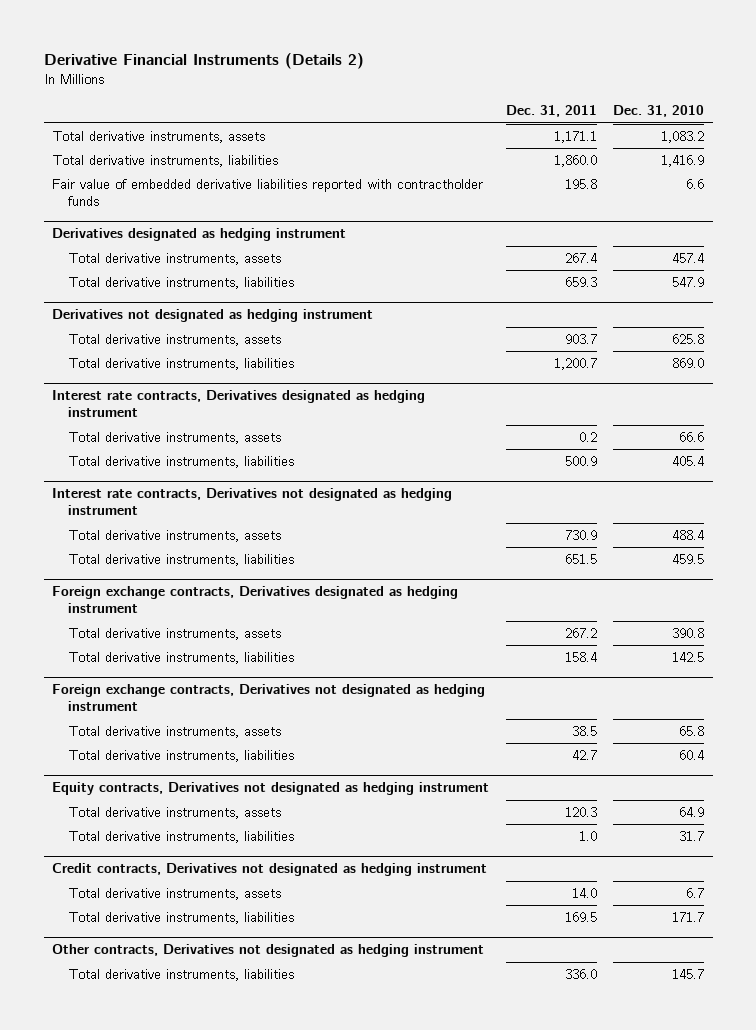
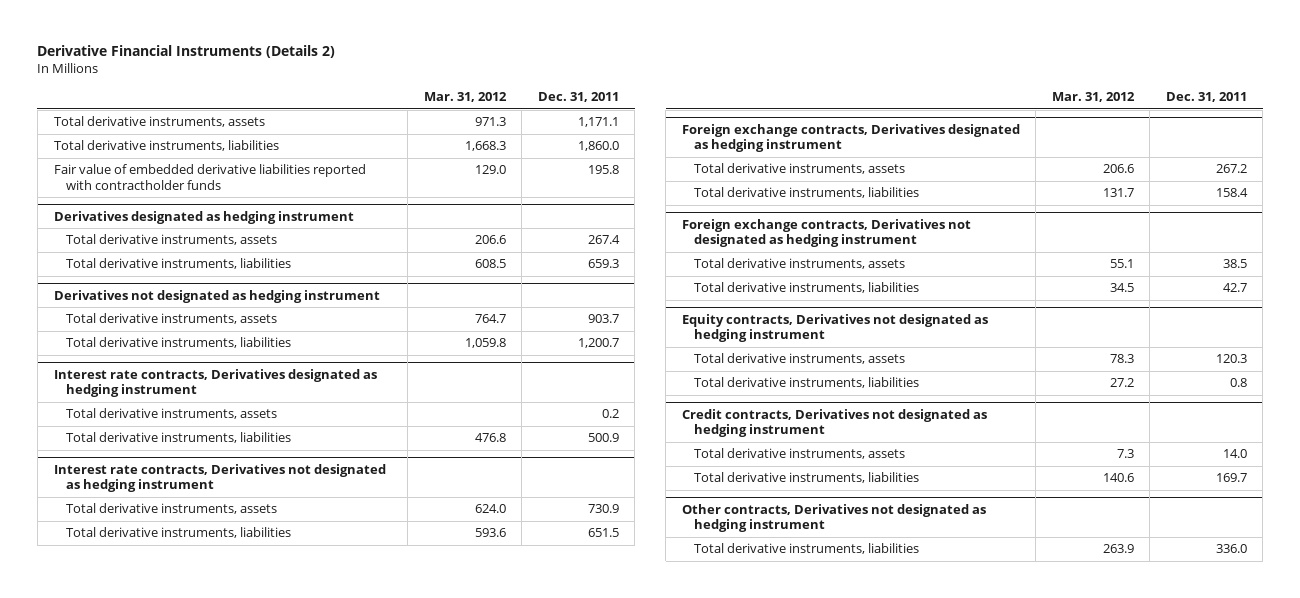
[613,105,705,118] Dec. 31, 2010 -> none
none -> [423,92,507,103] Mar. 31, 2012
[578,831,597,842] 1.0 -> [1229,378,1247,388] 0.8
[564,912,597,923] 169.5 -> [1215,473,1247,483] 169.7

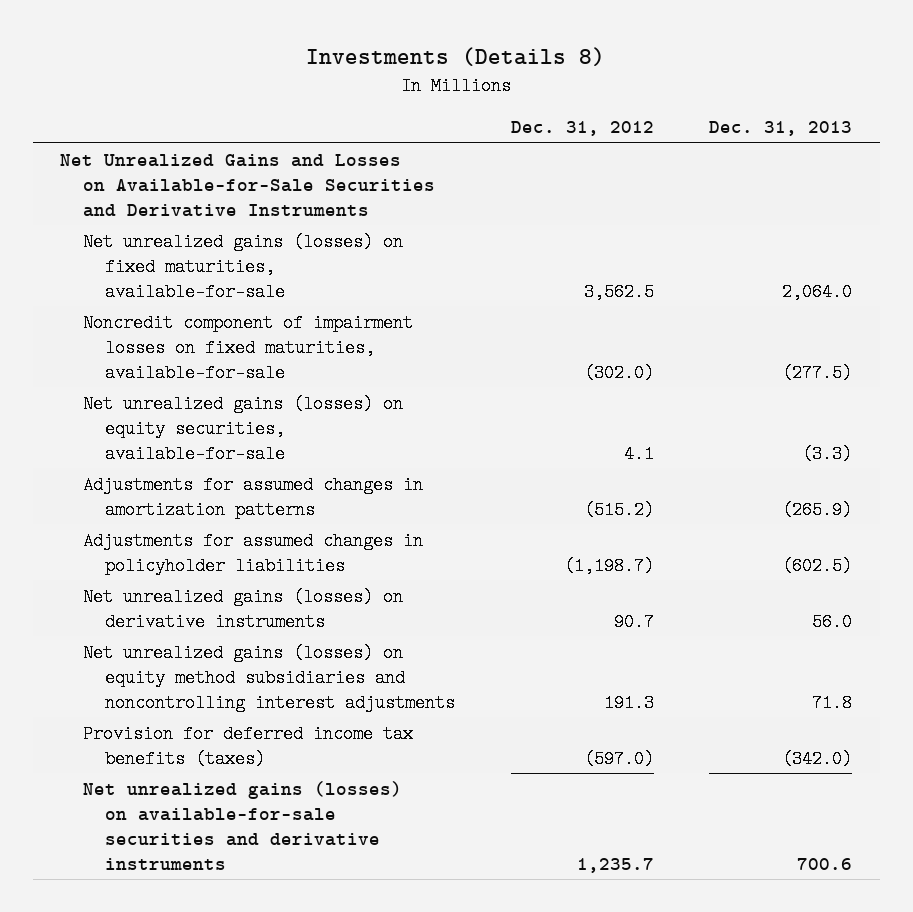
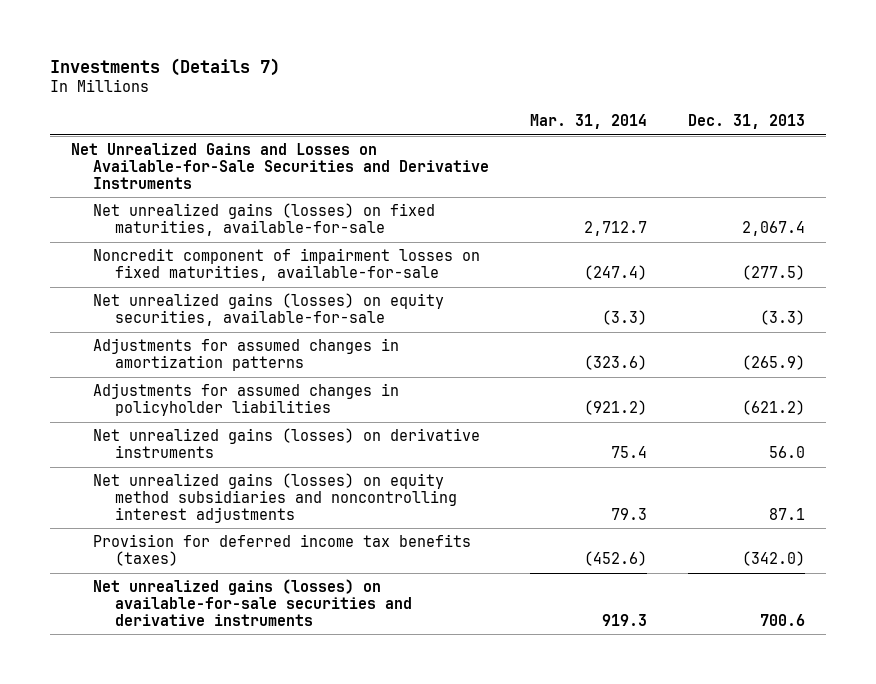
[306,47,606,67] Investments (Details 8) -> [50,57,281,76] Investments (Details 7)
[510,121,654,137] Dec. 31, 2012 -> none
none -> [530,114,648,130] Mar. 31, 2014
[782,282,853,301] 2,064.0 -> [742,220,806,236] 2,067.4
[782,556,853,575] (602.5) -> [742,399,806,415] (621.2)
[812,693,853,712] 71.8 -> [769,507,806,520] 87.1

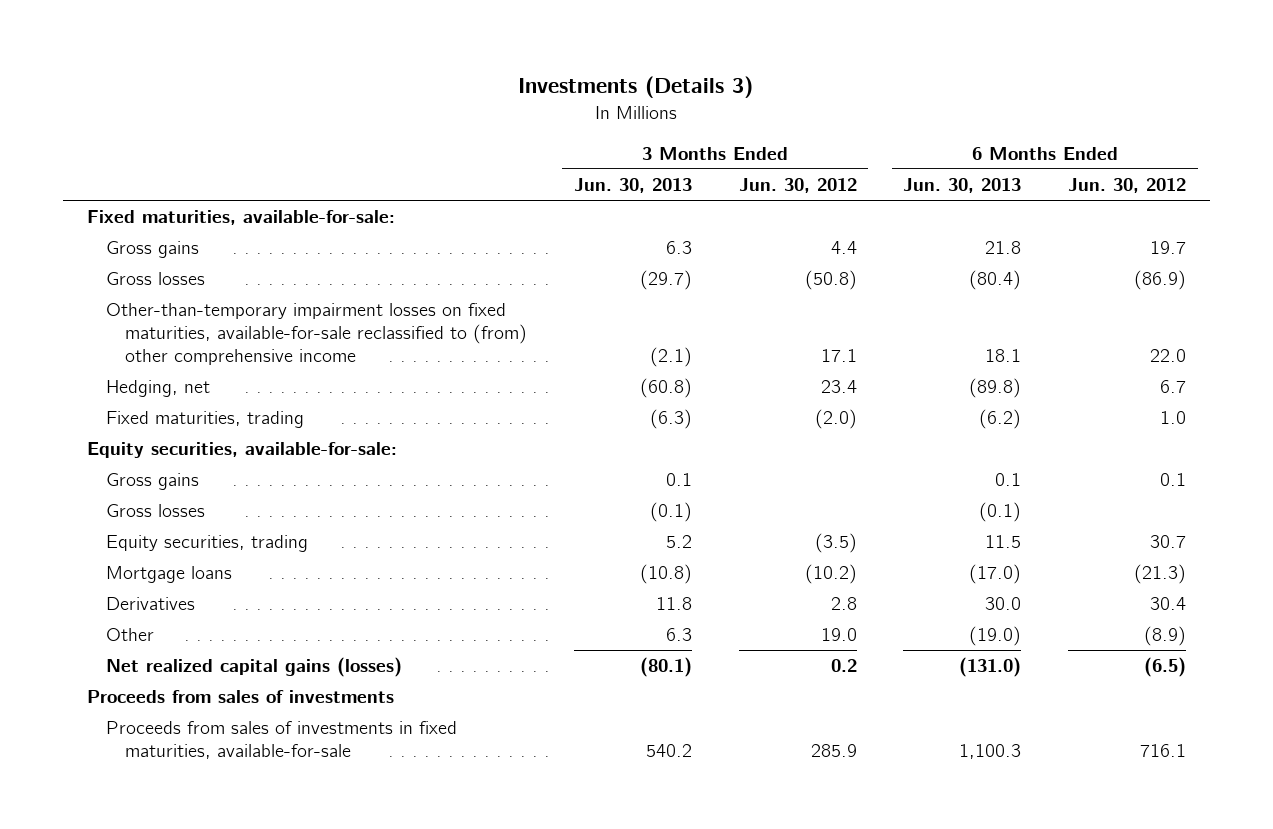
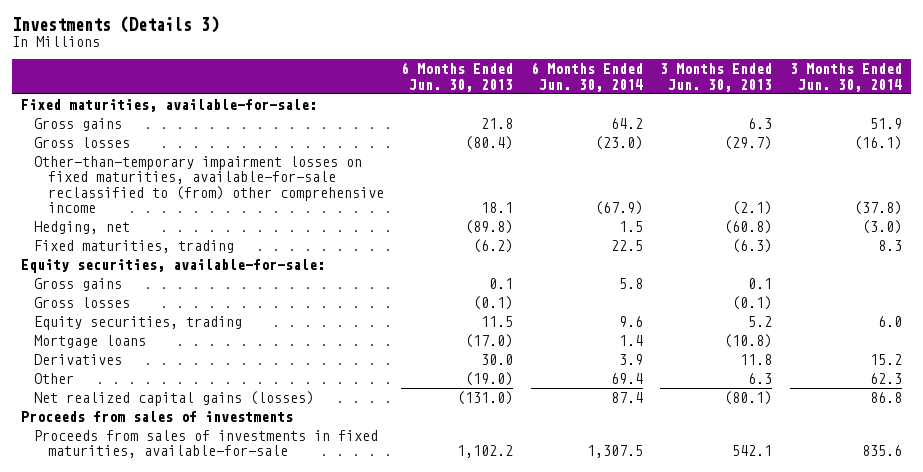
[738,178,857,194] Jun. 30, 2012 -> none
[1068,178,1187,194] Jun. 30, 2012 -> none
none -> [530,62,643,92] 6 Months Ended Jun. 30, 2014
none -> [789,63,902,92] 3 Months Ended Jun. 30, 2014
[645,744,692,758] 540.2 -> [732,445,773,457] 542.1
[959,744,1022,760] 1,100.3 -> [457,445,514,459] 1,102.2

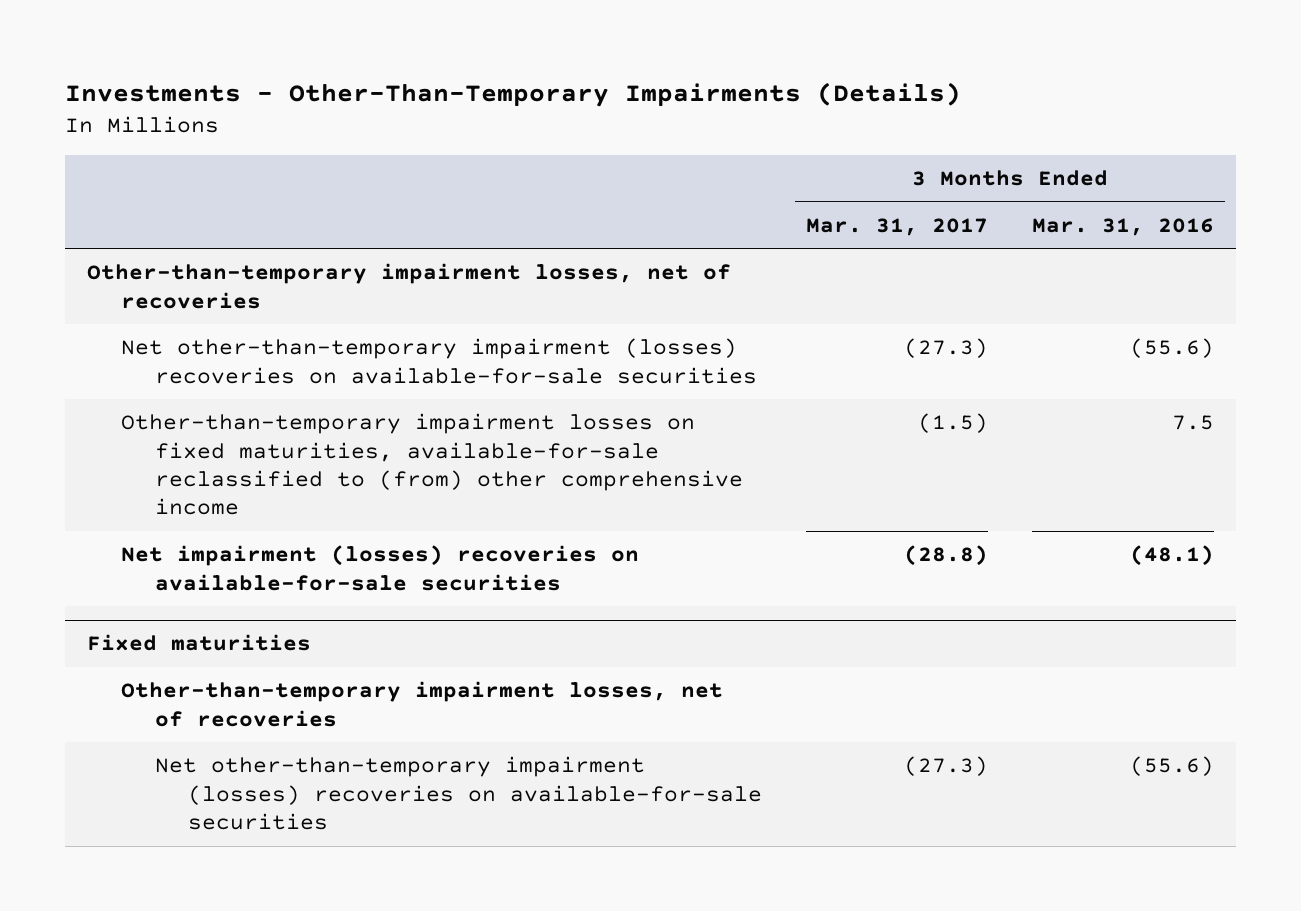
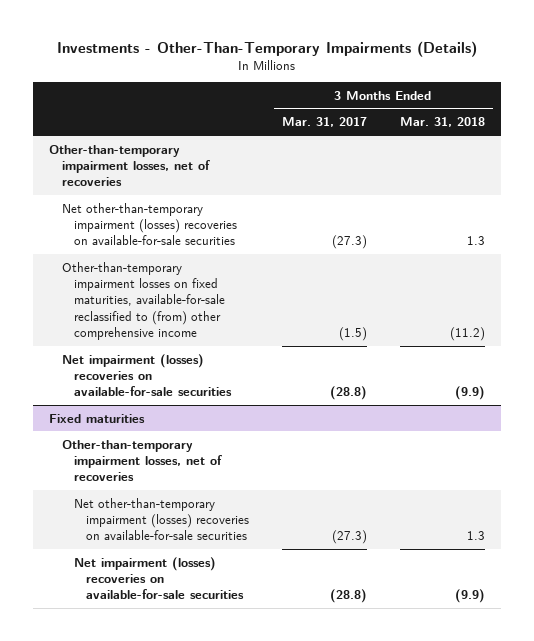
[1032,217,1215,236] Mar. 31, 2016 -> none
none -> [399,117,485,128] Mar. 31, 2018
none -> [73,556,245,600] Net impairment (losses) recoveries on available-for-sale securities

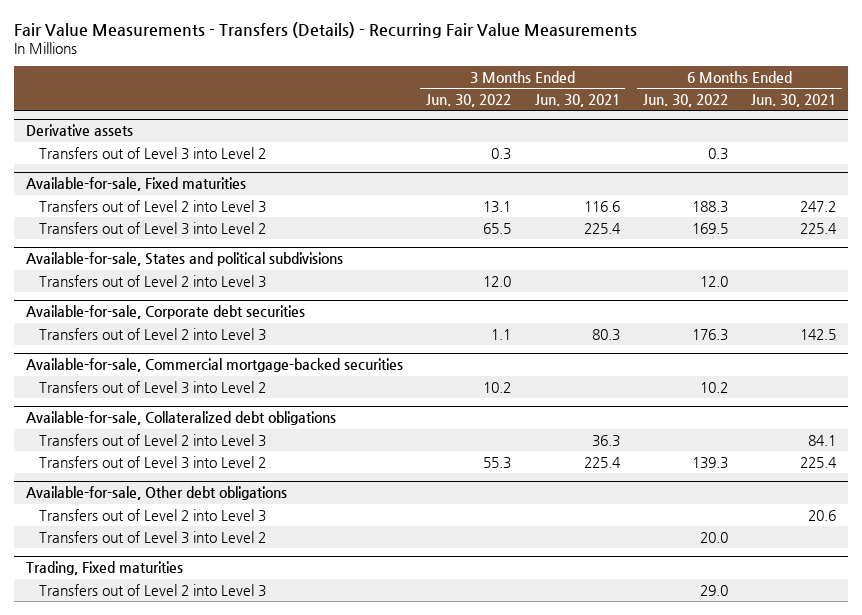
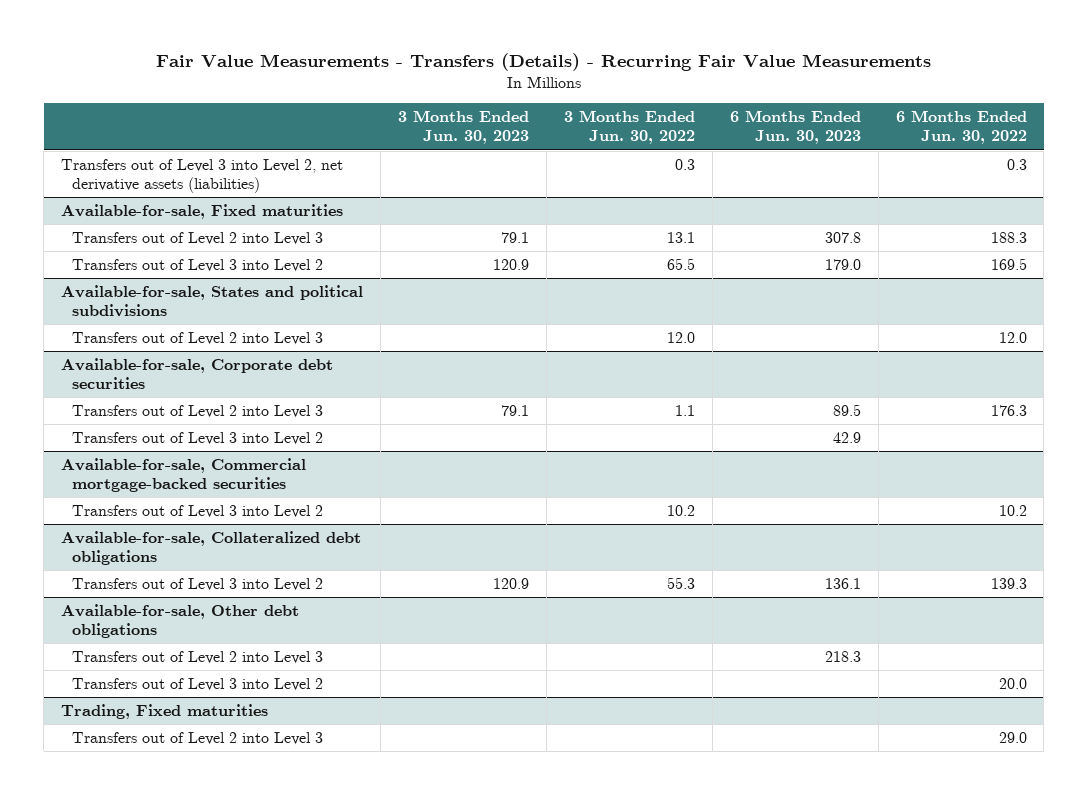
[534,94,620,108] Jun. 30, 2021 -> none
[751,94,837,108] Jun. 30, 2021 -> none
none -> [397,109,529,145] 3 Months Ended Jun. 30, 2023
none -> [729,109,861,145] 6 Months Ended Jun. 30, 2023
[25,124,133,137] Derivative assets -> none
[39,146,267,160] Transfers out of Level 3 into Level 2 -> [60,158,343,194] Transfers out of Level 3 into Level 2, net derivative assets (liabilities)
none -> [72,431,324,445] Transfers out of Level 3 into Level 2
[39,433,267,447] Transfers out of Level 2 into Level 3 -> none

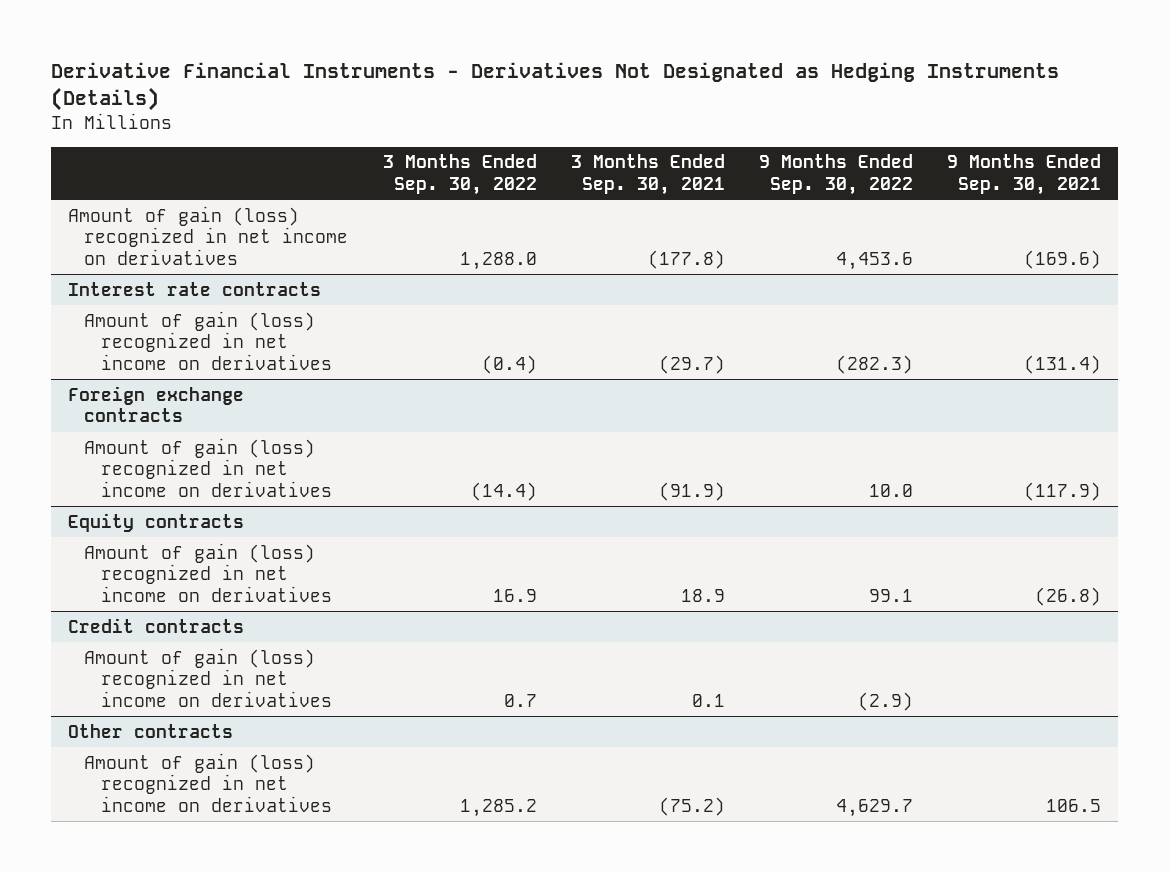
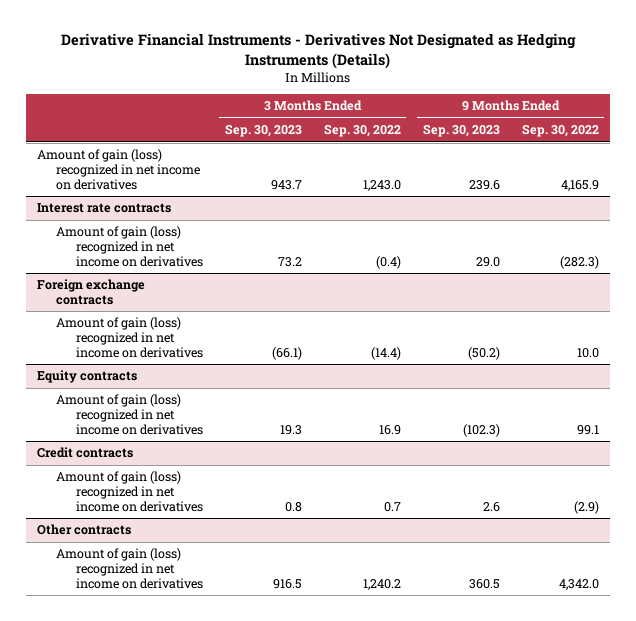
[570,154,725,195] 3 Months Ended Sep. 30, 2021 -> none
[947,154,1102,195] 9 Months Ended Sep. 30, 2021 -> none
none -> [224,124,302,138] Sep. 30, 2023
none -> [422,124,500,138] Sep. 30, 2023
[459,251,537,270] 1,288.0 -> [362,179,401,191] 1,243.0
[836,251,914,270] 4,453.6 -> [560,179,599,191] 4,165.9
[459,798,537,817] 1,285.2 -> [362,578,401,590] 1,240.2
[836,798,914,817] 4,629.7 -> [558,578,599,590] 4,342.0

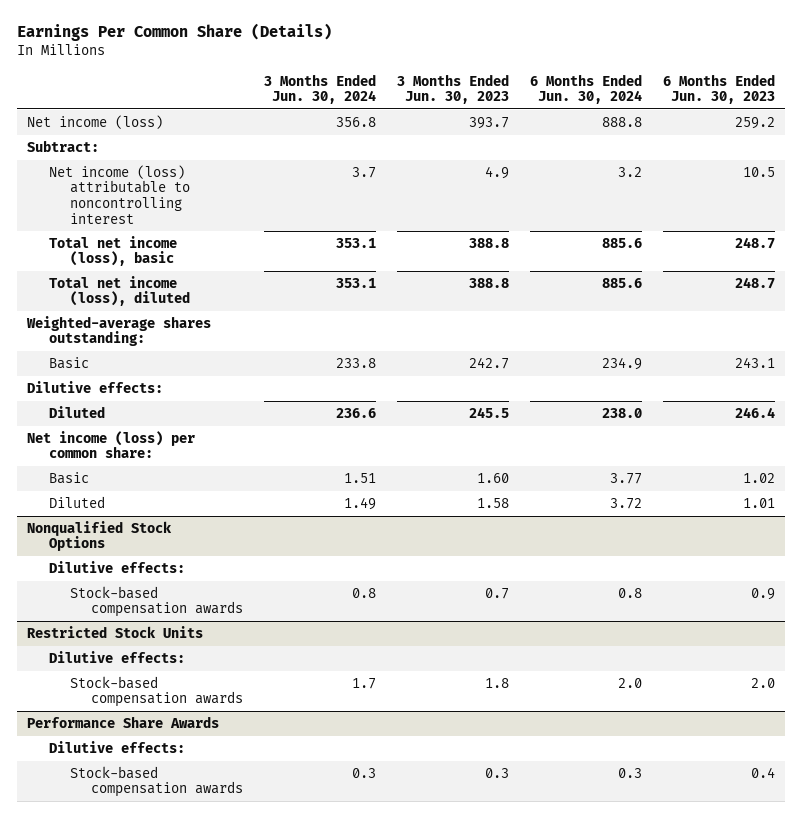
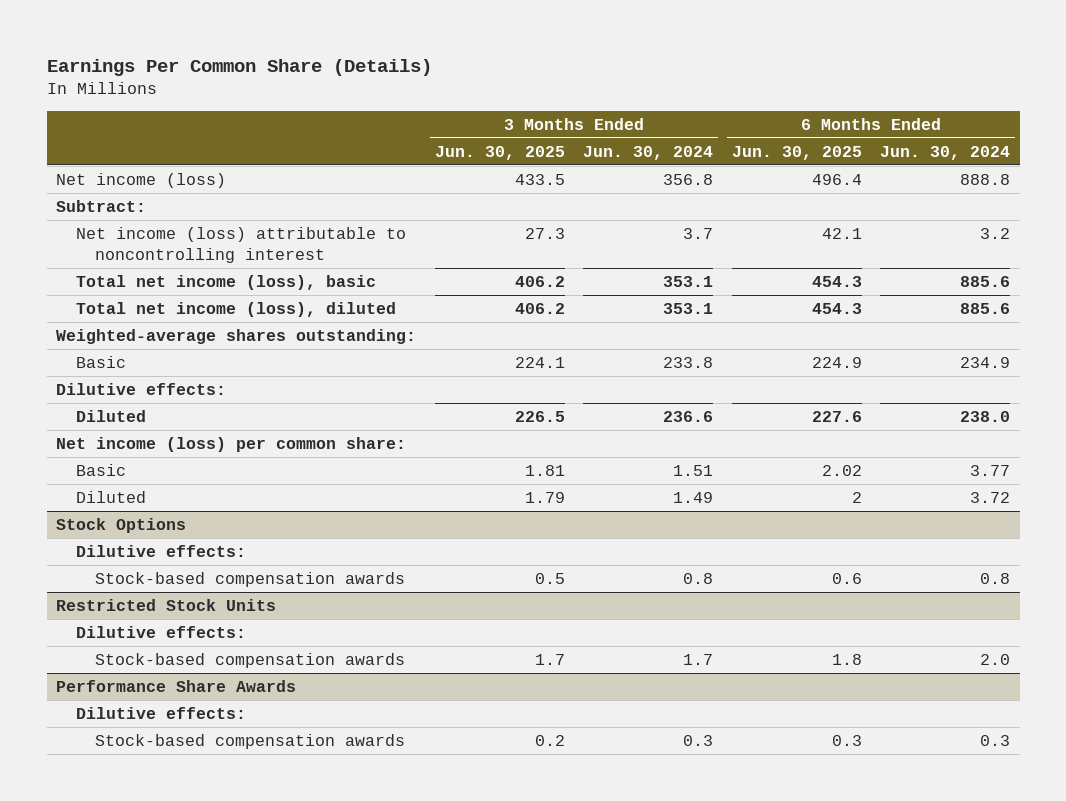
[396,73,509,105] 3 Months Ended Jun. 30, 2023 -> none
[662,73,775,105] 6 Months Ended Jun. 30, 2023 -> none
none -> [434,145,565,160] Jun. 30, 2025
none -> [731,145,862,160] Jun. 30, 2025
[27,520,173,552] Nonqualified Stock Options -> [56,517,187,533] Stock Options

